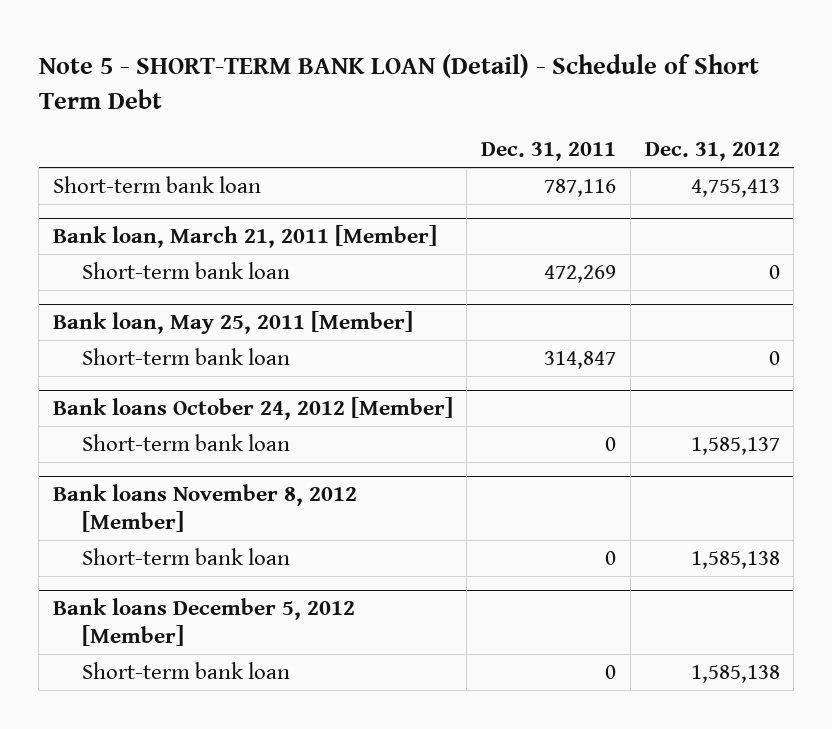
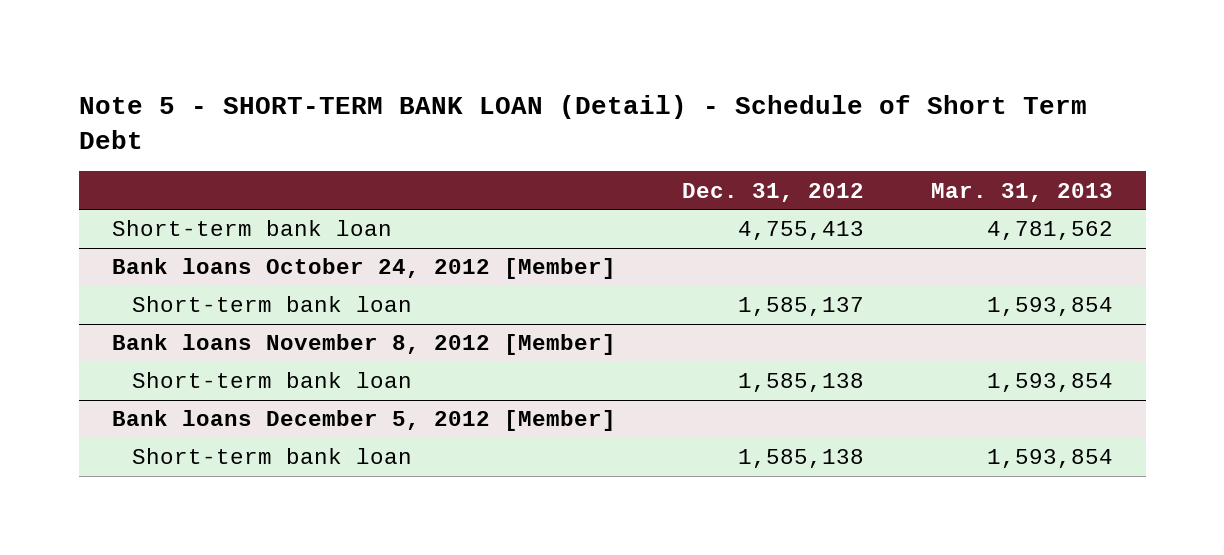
[481,142,617,162] Dec. 31, 2011 -> none
none -> [930,182,1113,202] Mar. 31, 2013
[52,224,437,248] Bank loan, March 21, 2011 [Member] -> none
[81,261,290,279] Short-term bank loan -> none
[52,310,413,334] Bank loan, May 25, 2011 [Member] -> none
[81,347,290,365] Short-term bank loan -> none

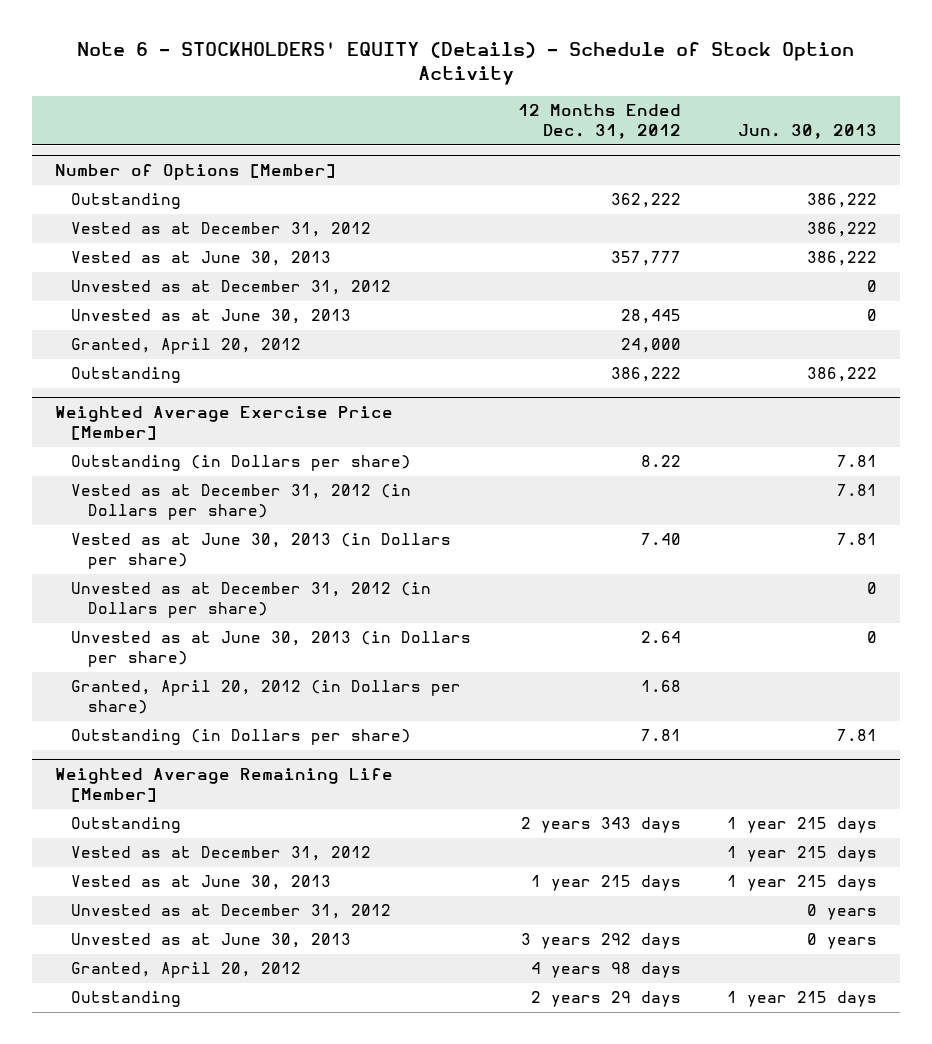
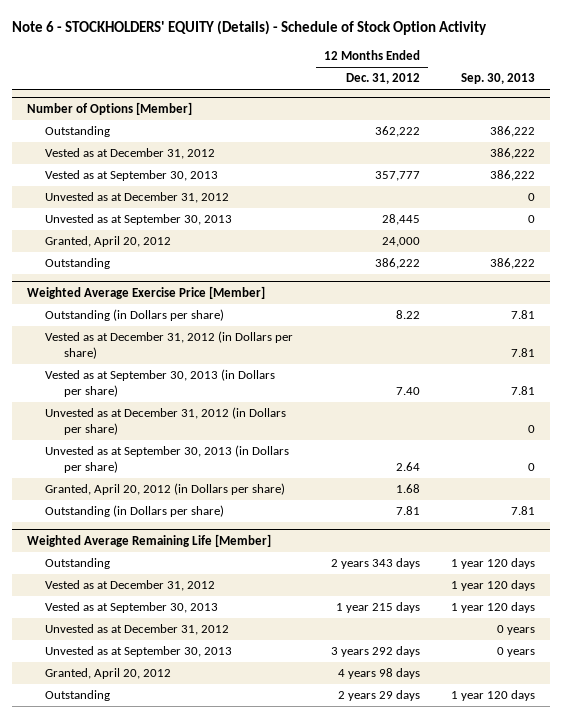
[738,124,878,140] Jun. 30, 2013 -> none
none -> [461,73,536,85] Sep. 30, 2013
[71,251,332,267] Vested as at June 30, 2013 -> [45,170,219,182] Vested as at September 30, 2013
[71,309,352,325] Unvested as at June 30, 2013 -> [45,214,233,226] Unvested as at September 30, 2013
[71,533,452,570] Vested as at June 30, 2013 (in Dollars per share) -> [45,369,276,397] Vested as at September 30, 2013 (in Dollars per share)
[71,631,472,668] Unvested as at June 30, 2013 (in Dollars per share) -> [45,445,290,473] Unvested as at September 30, 2013 (in Dollars per share)
[71,875,332,891] Vested as at June 30, 2013 -> [45,602,219,614] Vested as at September 30, 2013
[71,933,352,949] Unvested as at June 30, 2013 -> [45,646,233,658] Unvested as at September 30, 2013

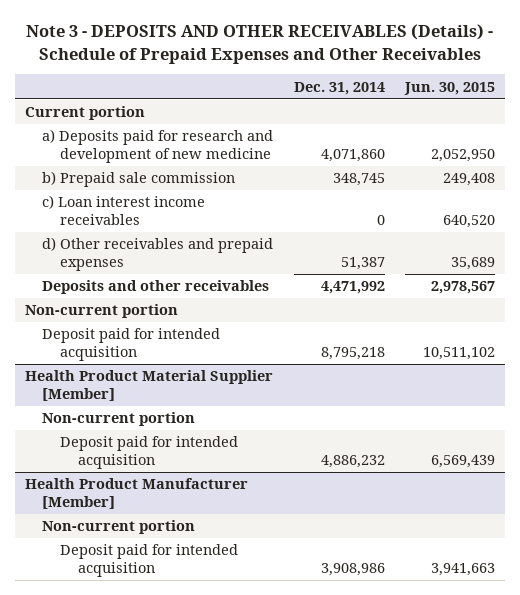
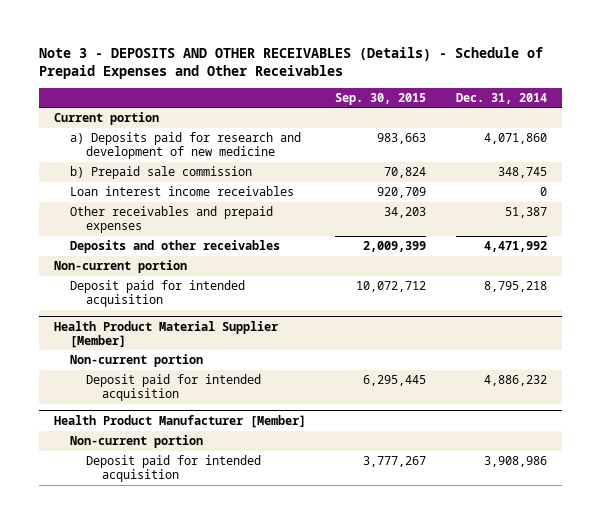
[404,81,496,95] Jun. 30, 2015 -> none
none -> [335,92,427,105] Sep. 30, 2015
[42,195,206,225] c) Loan interest income receivables -> [69,186,294,197] Loan interest income receivables
[42,237,274,271] d) Other receivables and prepaid expenses -> [69,206,273,233] Other receivables and prepaid expenses

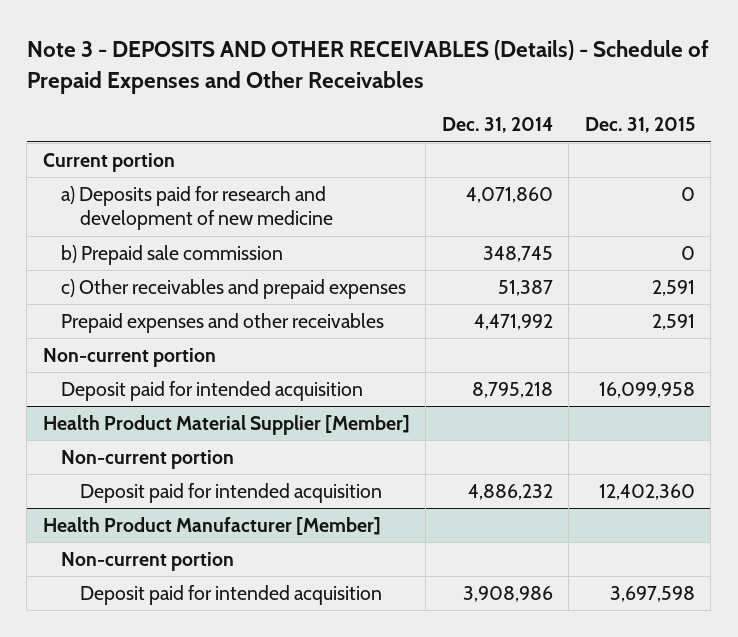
[335,92,427,105] Sep. 30, 2015 -> none
none -> [584,117,695,134] Dec. 31, 2015
[69,186,294,197] Loan interest income receivables -> none
[69,206,273,233] Other receivables and prepaid expenses -> [61,278,407,299] c) Other receivables and prepaid expenses
[69,240,280,254] Deposits and other receivables -> [61,312,385,333] Prepaid expenses and other receivables

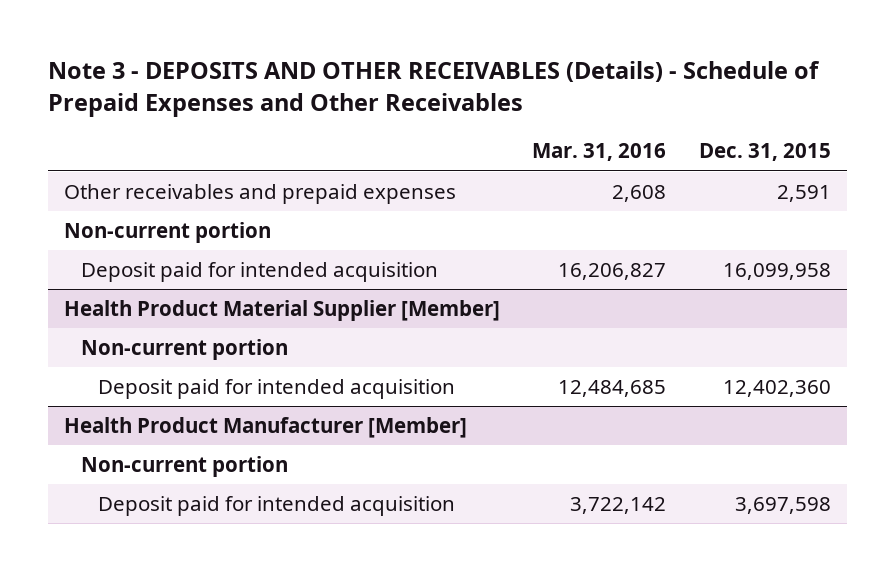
[441,117,553,134] Dec. 31, 2014 -> none
none -> [532,143,667,162] Mar. 31, 2016
[42,152,175,172] Current portion -> none
[61,185,333,231] a) Deposits paid for research and development of new medicine -> none
[61,244,284,265] b) Prepaid sale commission -> none
[61,278,407,299] c) Other receivables and prepaid expenses -> none
[61,312,385,333] Prepaid expenses and other receivables -> [63,183,456,204] Other receivables and prepaid expenses

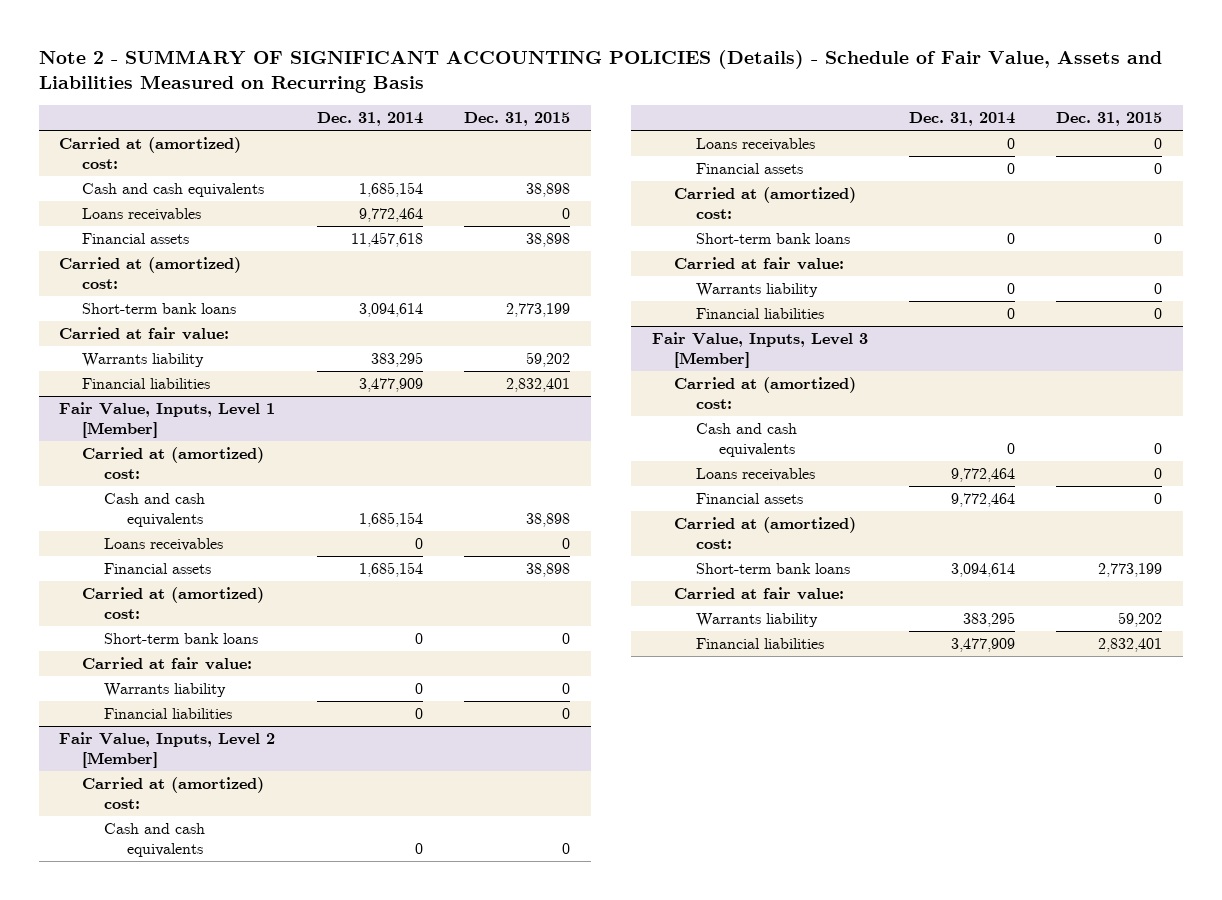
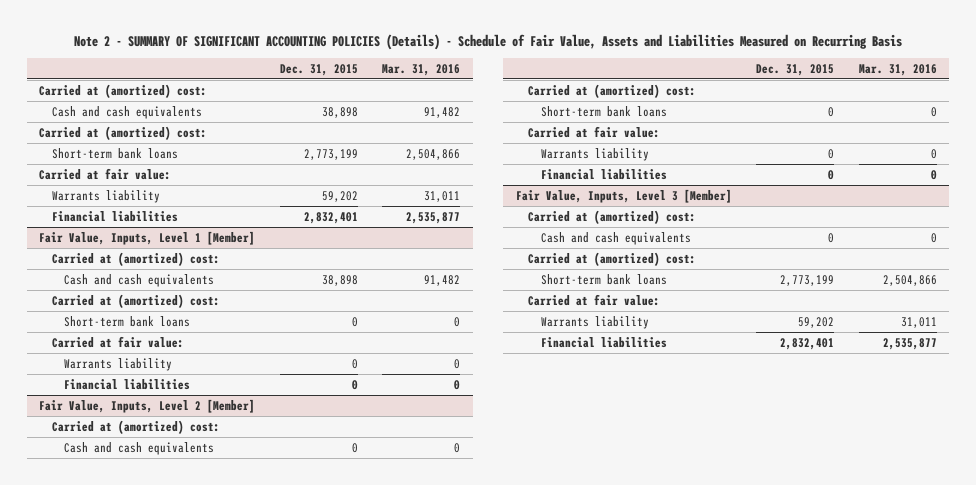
[316,111,423,126] Dec. 31, 2014 -> none
none -> [382,63,461,76] Mar. 31, 2016
[81,208,201,222] Loans receivables -> none
[81,233,189,245] Financial assets -> none
[104,538,224,552] Loans receivables -> none
[104,563,212,575] Financial assets -> none
[696,138,816,152] Loans receivables -> none
[696,163,804,175] Financial assets -> none
[696,468,816,482] Loans receivables -> none
[696,493,804,505] Financial assets -> none

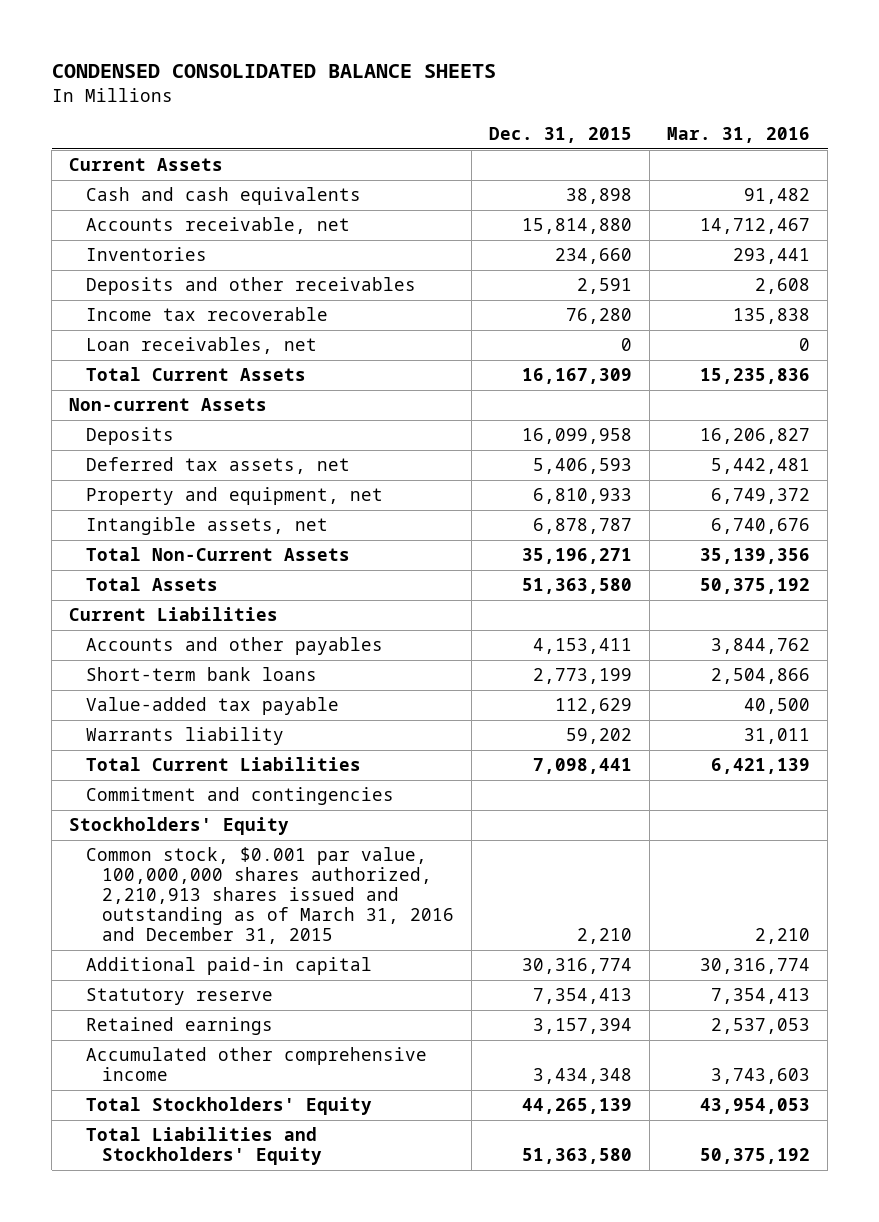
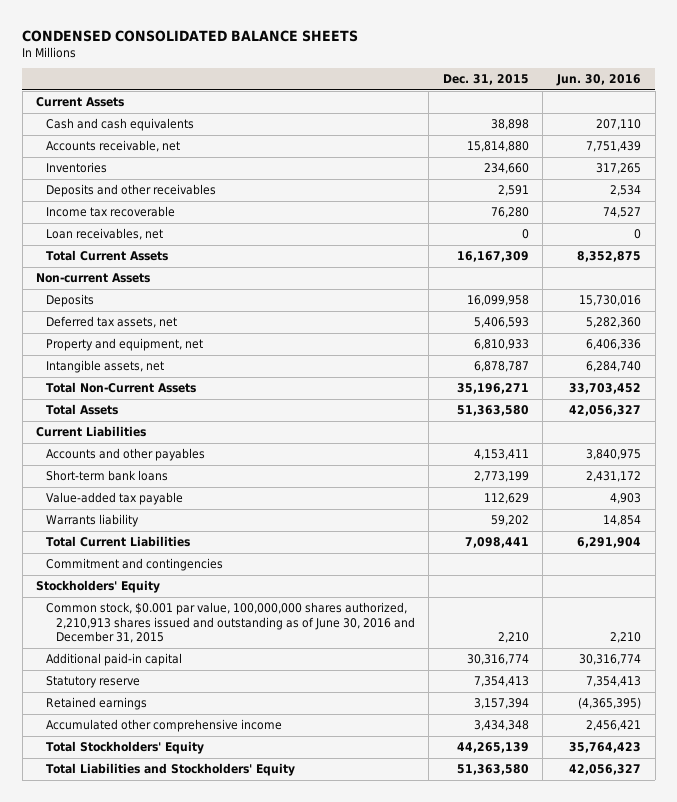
[667,127,811,144] Mar. 31, 2016 -> none
none -> [555,74,641,87] Jun. 30, 2016
[85,847,455,945] Common stock, $0.001 par value, 100,000,000 shares authorized, 2,210,913 shares issued and outstanding as of March 31, 2016 and December 31, 2015 -> [45,602,415,644] Common stock, $0.001 par value, 100,000,000 shares authorized, 2,210,913 shares issued and outstanding as of June 30, 2016 and December 31, 2015

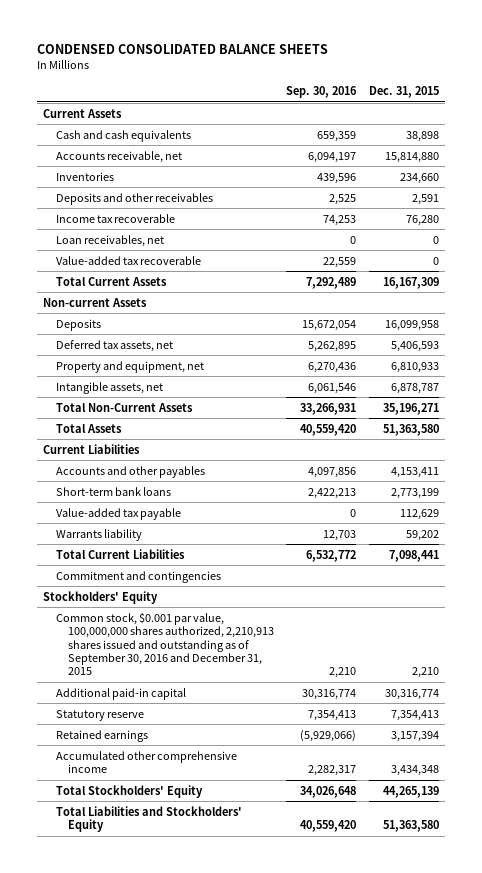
[555,74,641,87] Jun. 30, 2016 -> none
none -> [286,85,358,98] Sep. 30, 2016
none -> [55,255,201,265] Value-added tax recoverable
[45,602,415,644] Common stock, $0.001 par value, 100,000,000 shares authorized, 2,210,913 shares issued and outstanding as of June 30, 2016 and December 31, 2015 -> [55,611,275,676] Common stock, $0.001 par value, 100,000,000 shares authorized, 2,210,913 shares issued and outstanding as of September 30, 2016 and December 31, 2015

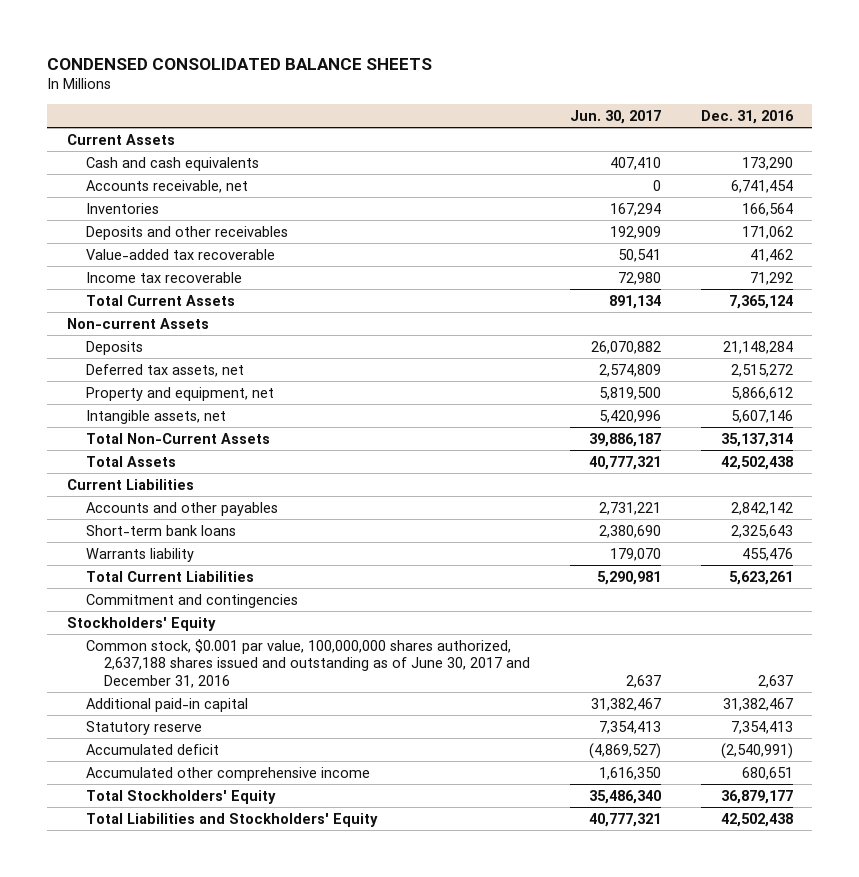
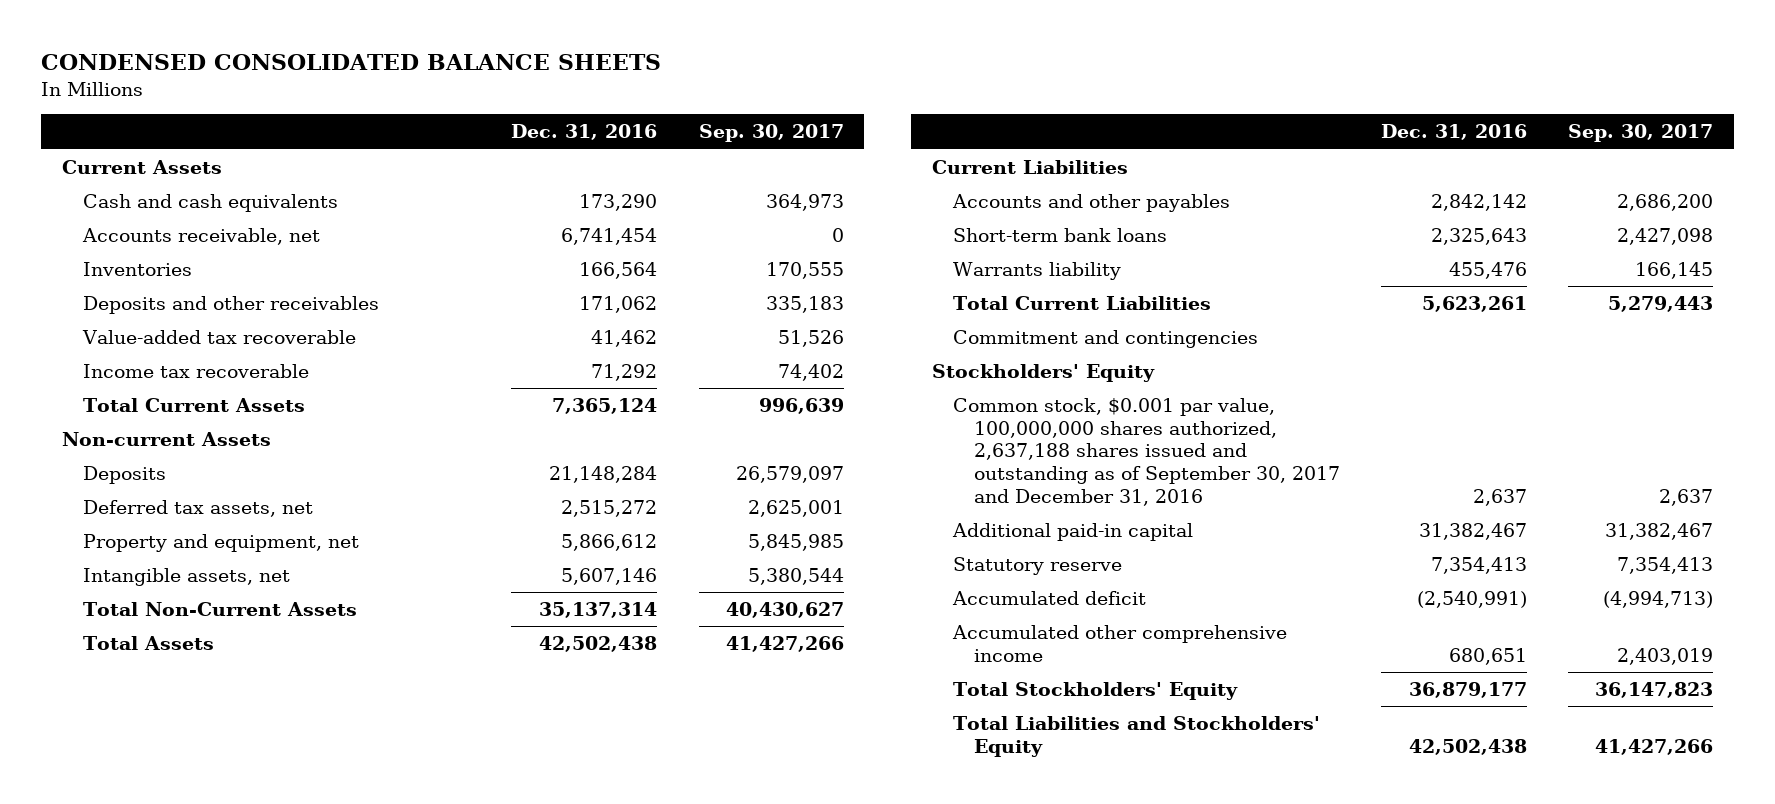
[569,109,661,124] Jun. 30, 2017 -> none
none -> [698,124,844,143] Sep. 30, 2017
[85,638,531,688] Common stock, $0.001 par value, 100,000,000 shares authorized, 2,637,188 shares issued and outstanding as of June 30, 2017 and December 31, 2016 -> [952,397,1340,506] Common stock, $0.001 par value, 100,000,000 shares authorized, 2,637,188 shares issued and outstanding as of September 30, 2017 and December 31, 2016

